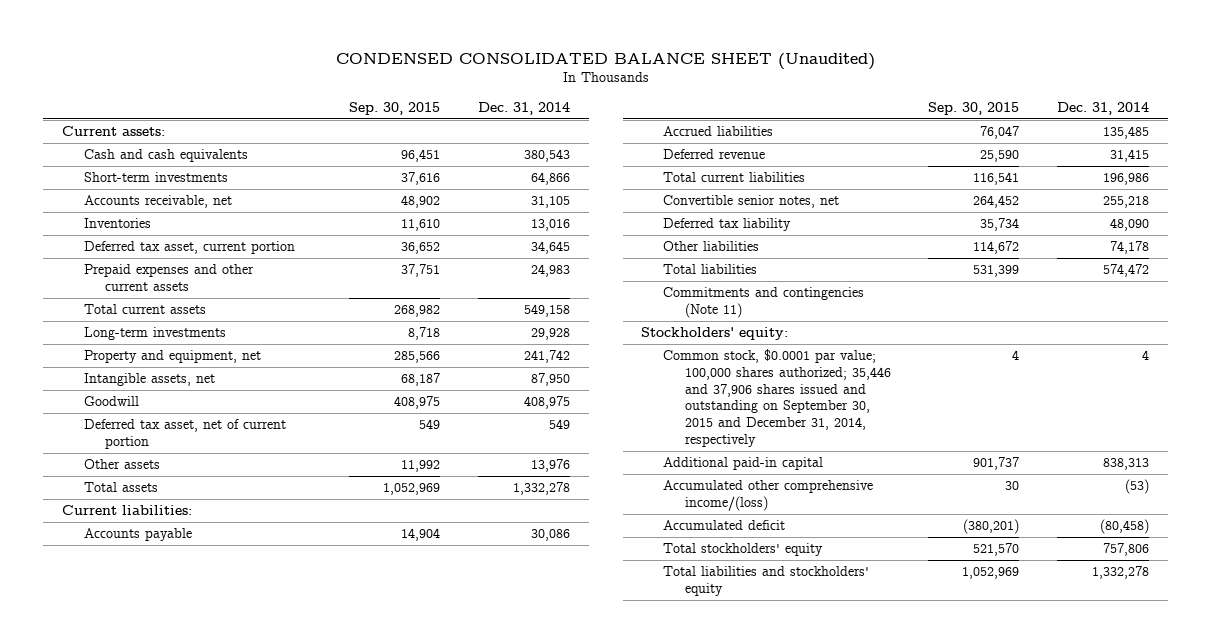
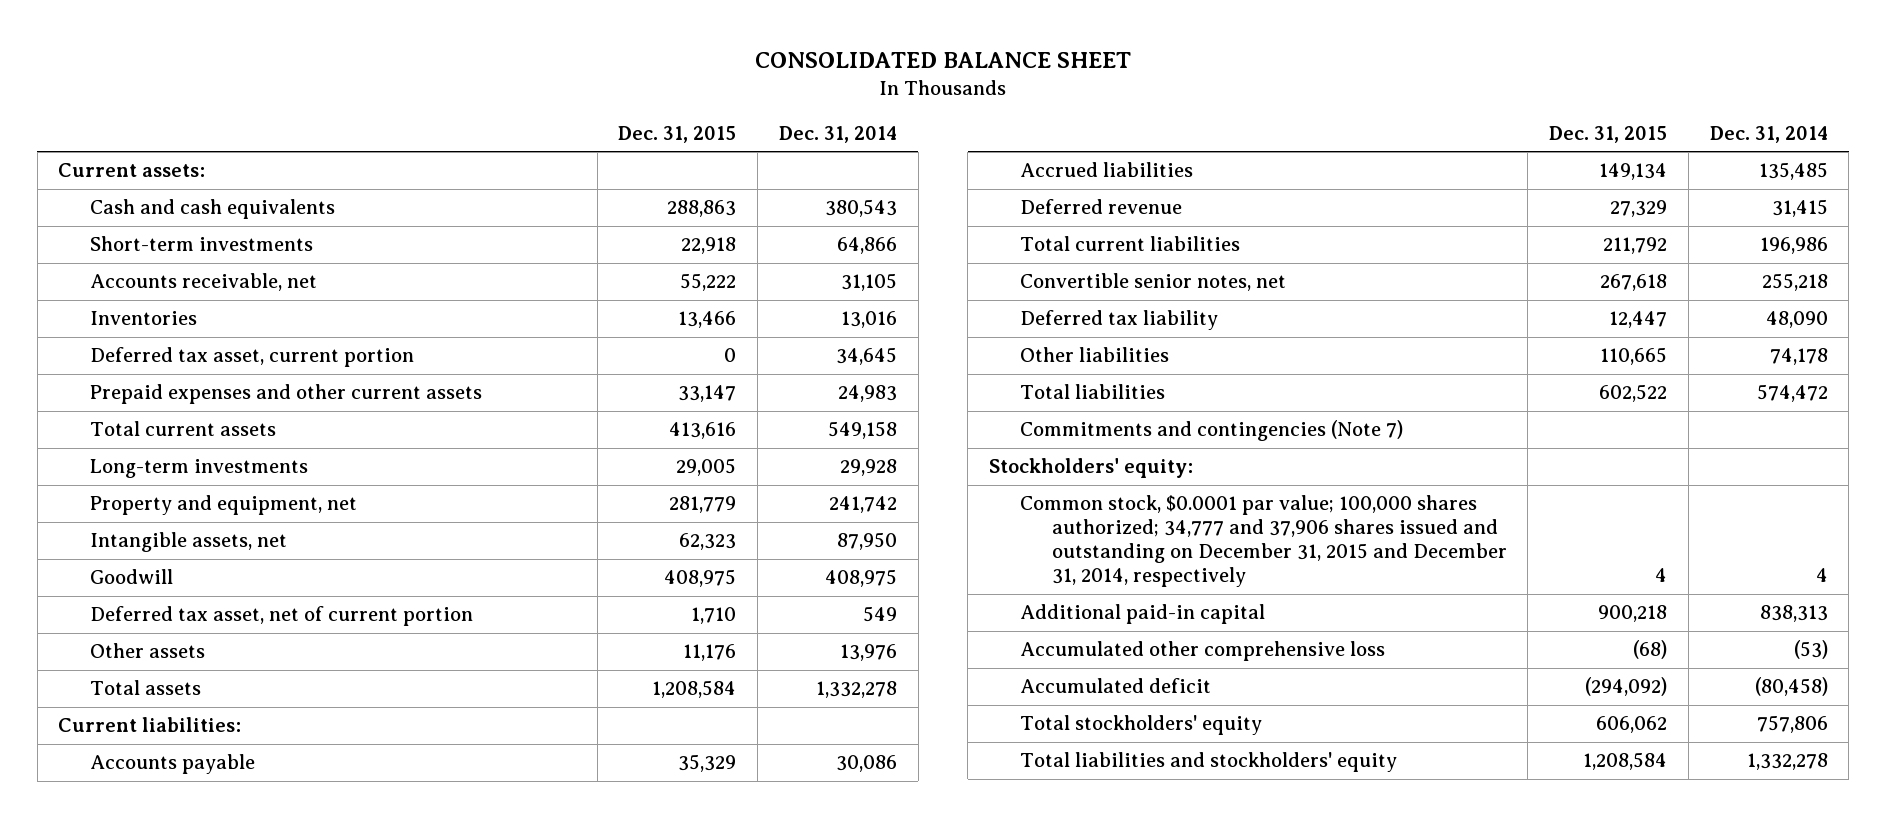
[335,53,875,71] CONDENSED CONSOLIDATED BALANCE SHEET (Unaudited) -> [754,51,1131,68] CONSOLIDATED BALANCE SHEET
[349,102,441,116] Sep. 30, 2015 -> none
none -> [618,125,737,143] Dec. 31, 2015
[663,287,865,318] Commitments and contingencies (Note 11) -> [1020,420,1404,442] Commitments and contingencies (Note 7)
[663,349,891,448] Common stock, $0.0001 par value; 100,000 shares authorized; 35,446 and 37,906 shares issued and outstanding on September 30, 2015 and December 31, 2014, respectively -> [1020,495,1507,588] Common stock, $0.0001 par value; 100,000 shares authorized; 34,777 and 37,906 shares issued and outstanding on December 31, 2015 and December 31, 2014, respectively
[663,480,874,511] Accumulated other comprehensive income/(loss) -> [1020,641,1386,662] Accumulated other comprehensive loss

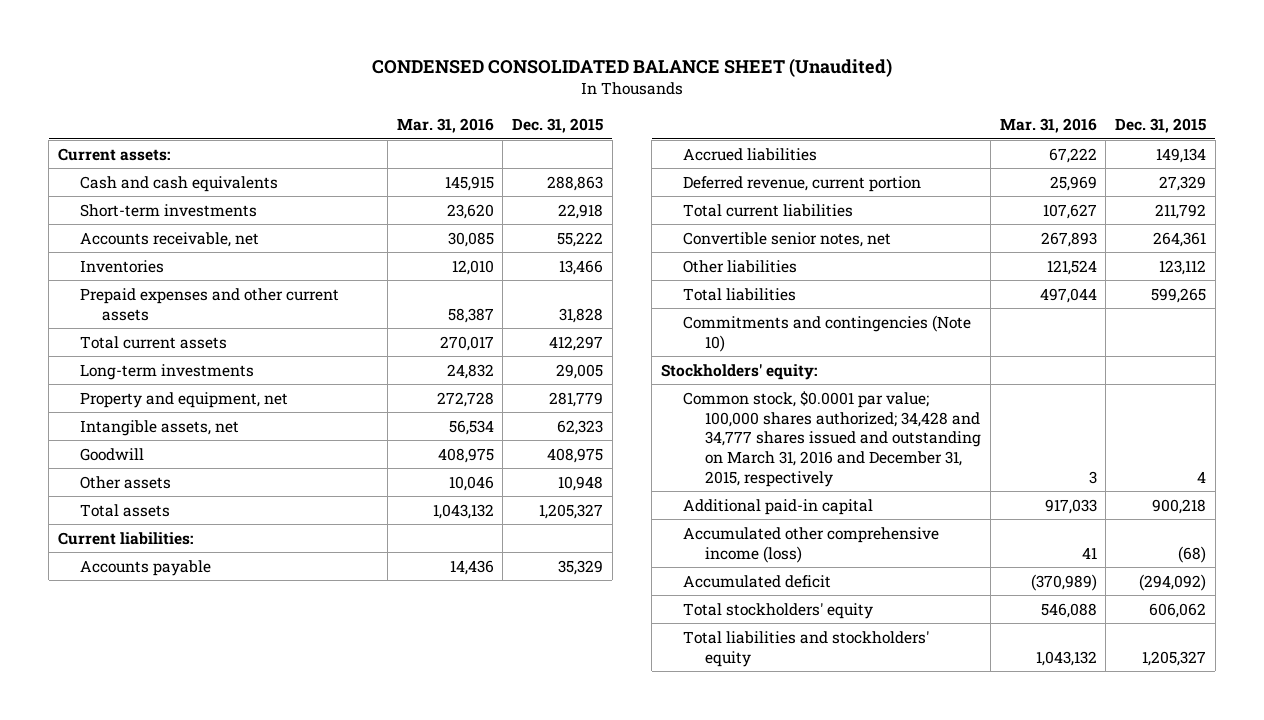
[754,51,1131,68] CONSOLIDATED BALANCE SHEET -> [372,58,893,78] CONDENSED CONSOLIDATED BALANCE SHEET (Unaudited)
[778,125,897,143] Dec. 31, 2014 -> none
none -> [396,118,494,134] Mar. 31, 2016
[89,347,414,368] Deferred tax asset, current portion -> none
[678,385,737,403] 33,147 -> [559,307,604,323] 31,828
[669,422,737,440] 413,616 -> [549,335,604,351] 412,297
[89,606,473,627] Deferred tax asset, net of current portion -> none
[683,644,737,662] 11,176 -> [558,475,604,491] 10,948
[652,680,737,699] 1,208,584 -> [539,503,604,519] 1,205,327
[1020,199,1183,215] Deferred revenue -> [683,175,922,192] Deferred revenue, current portion
[1020,310,1219,331] Deferred tax liability -> none
[1600,274,1668,292] 267,618 -> [1153,231,1207,247] 264,361
[1600,347,1668,366] 110,665 -> [1159,259,1207,275] 123,112
[1599,384,1668,403] 602,522 -> [1151,287,1207,303] 599,265
[1020,420,1404,442] Commitments and contingencies (Note 7) -> [683,314,972,352] Commitments and contingencies (Note 10)
[1020,495,1507,588] Common stock, $0.0001 par value; 100,000 shares authorized; 34,777 and 37,906 shares issued and outstanding on December 31, 2015 and December 31, 2014, respectively -> [683,390,982,487] Common stock, $0.0001 par value; 100,000 shares authorized; 34,428 and 34,777 shares issued and outstanding on March 31, 2016 and December 31, 2015, respectively
[1020,641,1386,662] Accumulated other comprehensive loss -> [683,526,940,563] Accumulated other comprehensive income (loss)
[1583,752,1668,771] 1,208,584 -> [1142,650,1207,666] 1,205,327

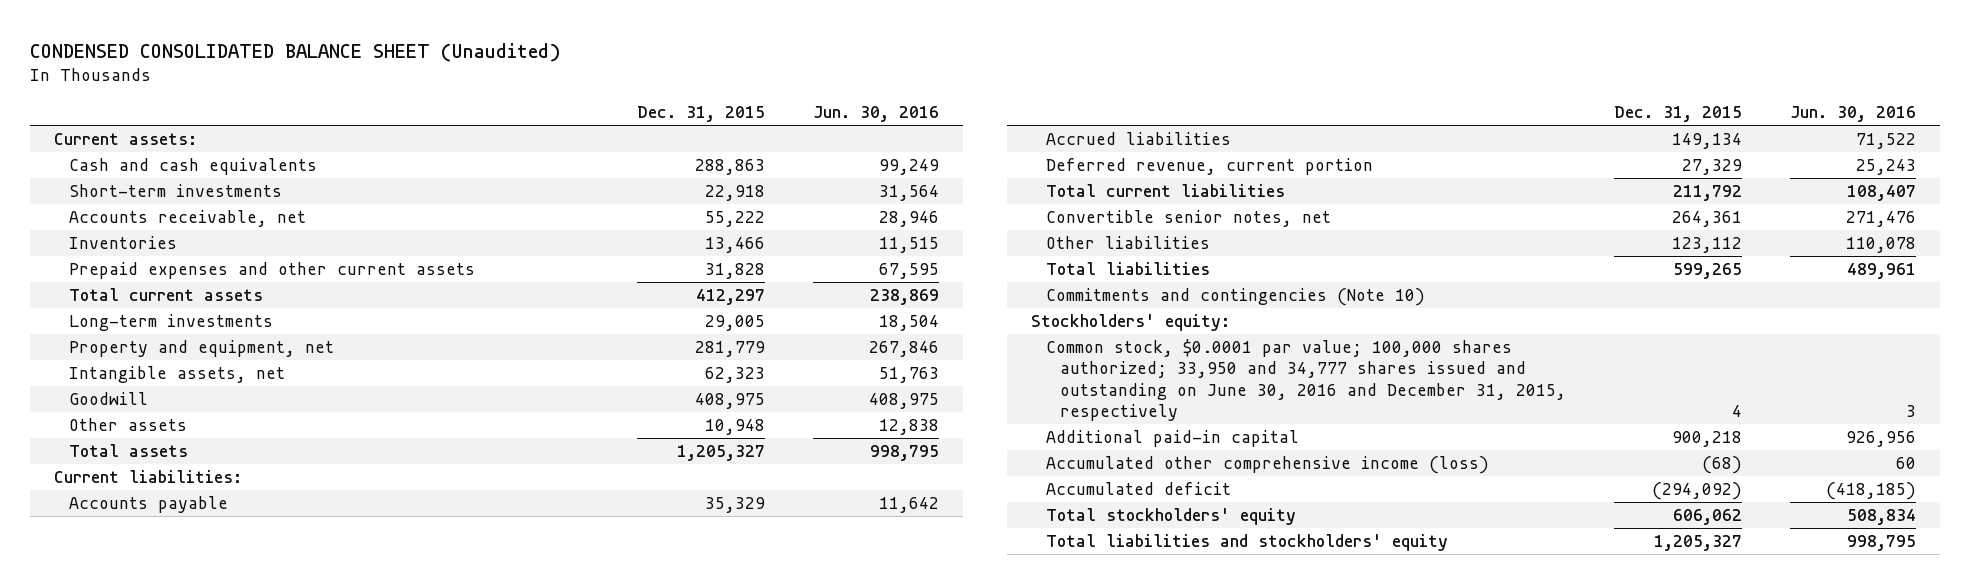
[396,118,494,134] Mar. 31, 2016 -> none
none -> [813,106,940,123] Jun. 30, 2016
[683,390,982,487] Common stock, $0.0001 par value; 100,000 shares authorized; 34,428 and 34,777 shares issued and outstanding on March 31, 2016 and December 31, 2015, respectively -> [1045,339,1567,421] Common stock, $0.0001 par value; 100,000 shares authorized; 33,950 and 34,777 shares issued and outstanding on June 30, 2016 and December 31, 2015, respectively

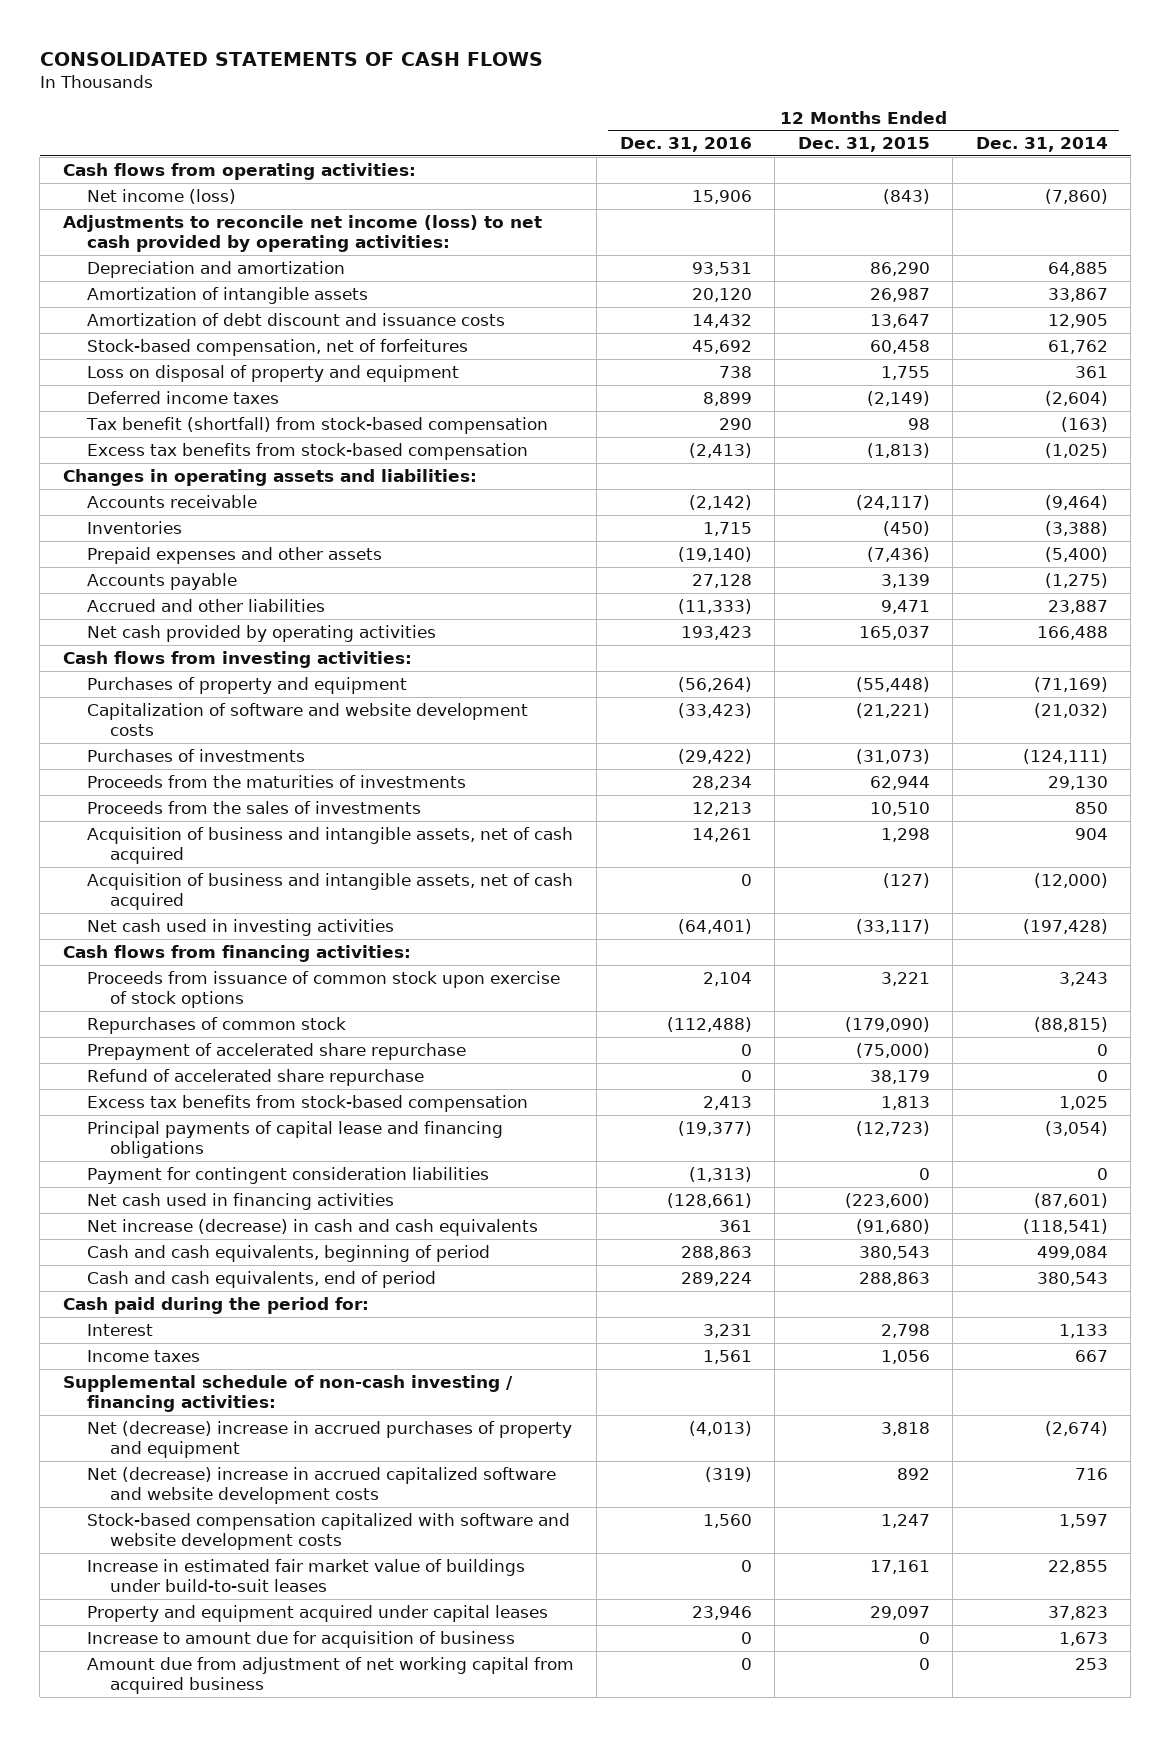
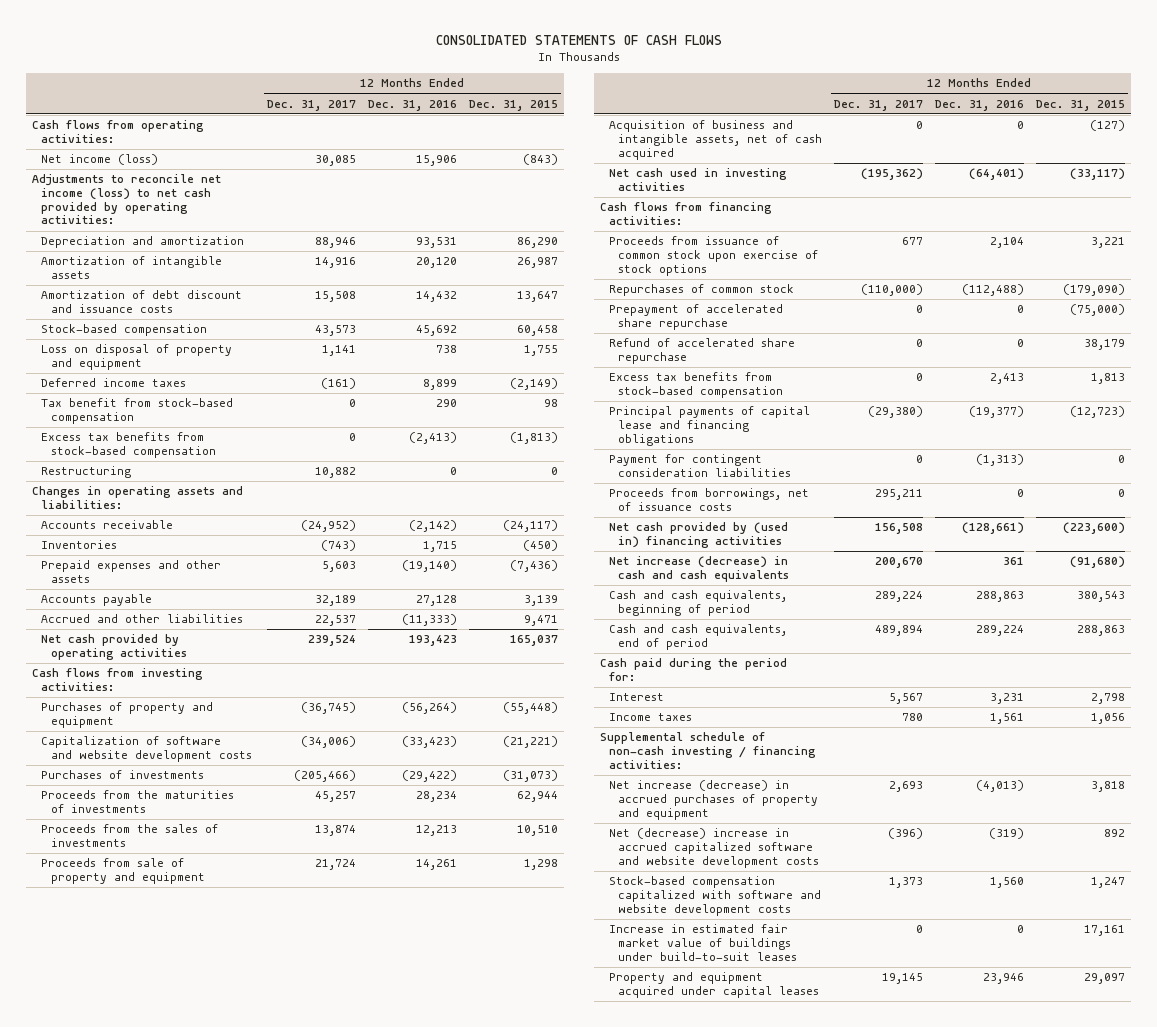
[975,137,1108,153] Dec. 31, 2014 -> none
none -> [266,99,356,111] Dec. 31, 2017
[86,338,468,356] Stock-based compensation, net of forfeitures -> [41,324,208,337] Stock-based compensation
[85,416,548,434] Tax benefit (shortfall) from stock-based compensation -> [41,398,234,425] Tax benefit from stock-based compensation
none -> [41,466,132,479] Restructuring
[86,826,573,864] Acquisition of business and intangible assets, net of cash acquired -> [41,858,205,885] Proceeds from sale of property and equipment
none -> [608,488,809,512] Proceeds from borrowings, net of issuance costs
[86,1192,394,1210] Net cash used in financing activities -> [608,522,788,549] Net cash provided by (used in) financing activities
[86,1420,572,1458] Net (decrease) increase in accrued purchases of property and equipment -> [608,780,818,820] Net increase (decrease) in accrued purchases of property and equipment
[86,1630,515,1648] Increase to amount due for acquisition of business -> none
[86,1656,574,1694] Amount due from adjustment of net working capital from acquired business -> none

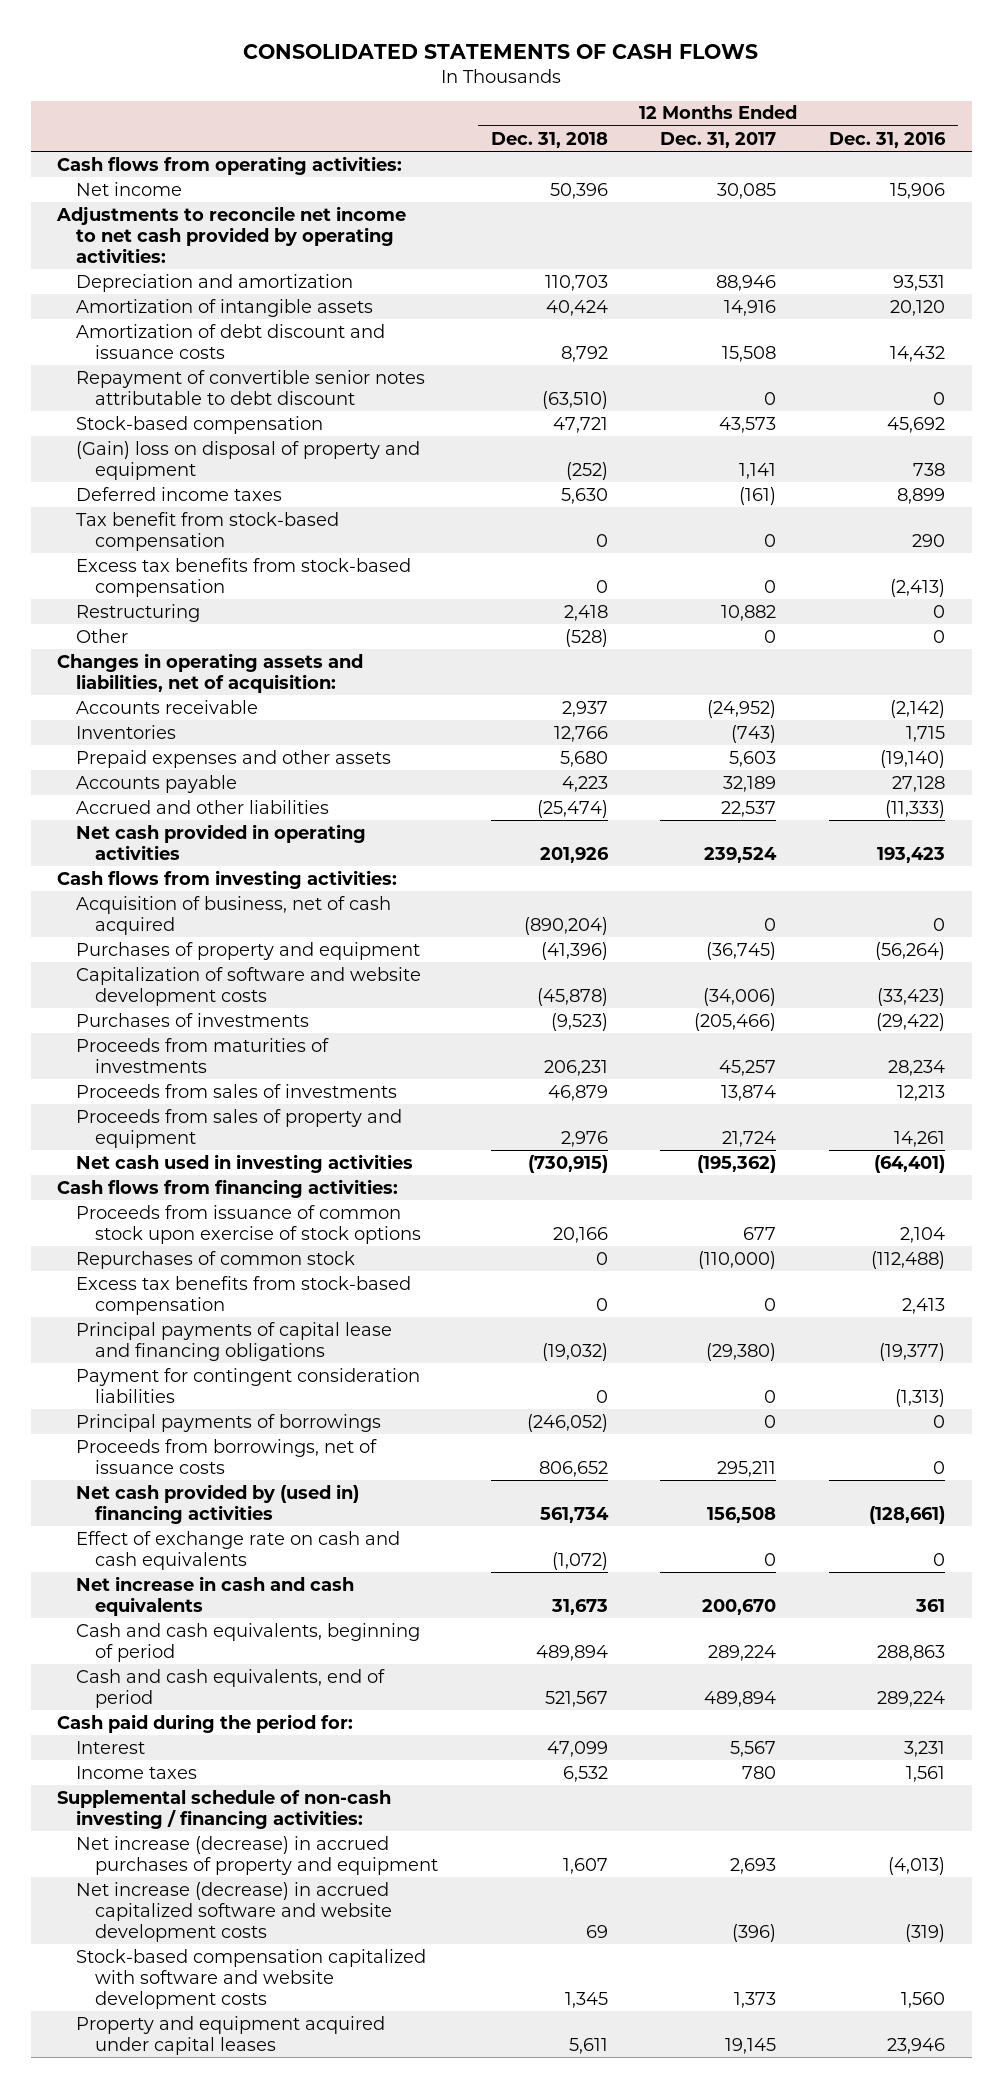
[468,99,558,111] Dec. 31, 2015 -> none
none -> [490,131,608,148] Dec. 31, 2018
[41,154,159,166] Net income (loss) -> [76,181,183,196] Net income
[32,174,222,225] Adjustments to reconcile net income (loss) to net cash provided by operating activities: -> [56,205,407,263] Adjustments to reconcile net income to net cash provided by operating activities:
none -> [76,369,426,405] Repayment of convertible senior notes attributable to debt discount
[41,344,233,371] Loss on disposal of property and equipment -> [76,440,421,480] (Gain) loss on disposal of property and equipment
none -> [76,628,129,643] Other
[32,486,244,510] Changes in operating assets and liabilities: -> [57,652,364,693] Changes in operating assets and liabilities, net of acquisition:
[41,634,187,661] Net cash provided by operating activities -> [76,823,367,860] Net cash provided in operating activities
none -> [76,895,392,935] Acquisition of business, net of cash acquired
[608,120,822,160] Acquisition of business and intangible assets, net of cash acquired -> none
[41,790,235,814] Proceeds from the maturities of investments -> [76,1037,330,1073] Proceeds from maturities of investments
[41,824,219,848] Proceeds from the sales of investments -> [76,1083,398,1098] Proceeds from sales of investments
[41,858,205,885] Proceeds from sale of property and equipment -> [76,1108,403,1148] Proceeds from sales of property and equipment
[608,304,783,331] Prepayment of accelerated share repurchase -> none
[608,338,795,365] Refund of accelerated share repurchase -> none
none -> [76,1413,382,1432] Principal payments of borrowings
none -> [76,1530,401,1570] Effect of exchange rate on cash and cash equivalents
[608,556,789,583] Net increase (decrease) in cash and cash equivalents -> [76,1575,355,1616] Net increase in cash and cash equivalents
[608,828,819,868] Net (decrease) increase in accrued capitalized software and website development costs -> [76,1881,393,1942] Net increase (decrease) in accrued capitalized software and website development costs
[608,924,797,961] Increase in estimated fair market value of buildings under build-to-suit leases -> none

